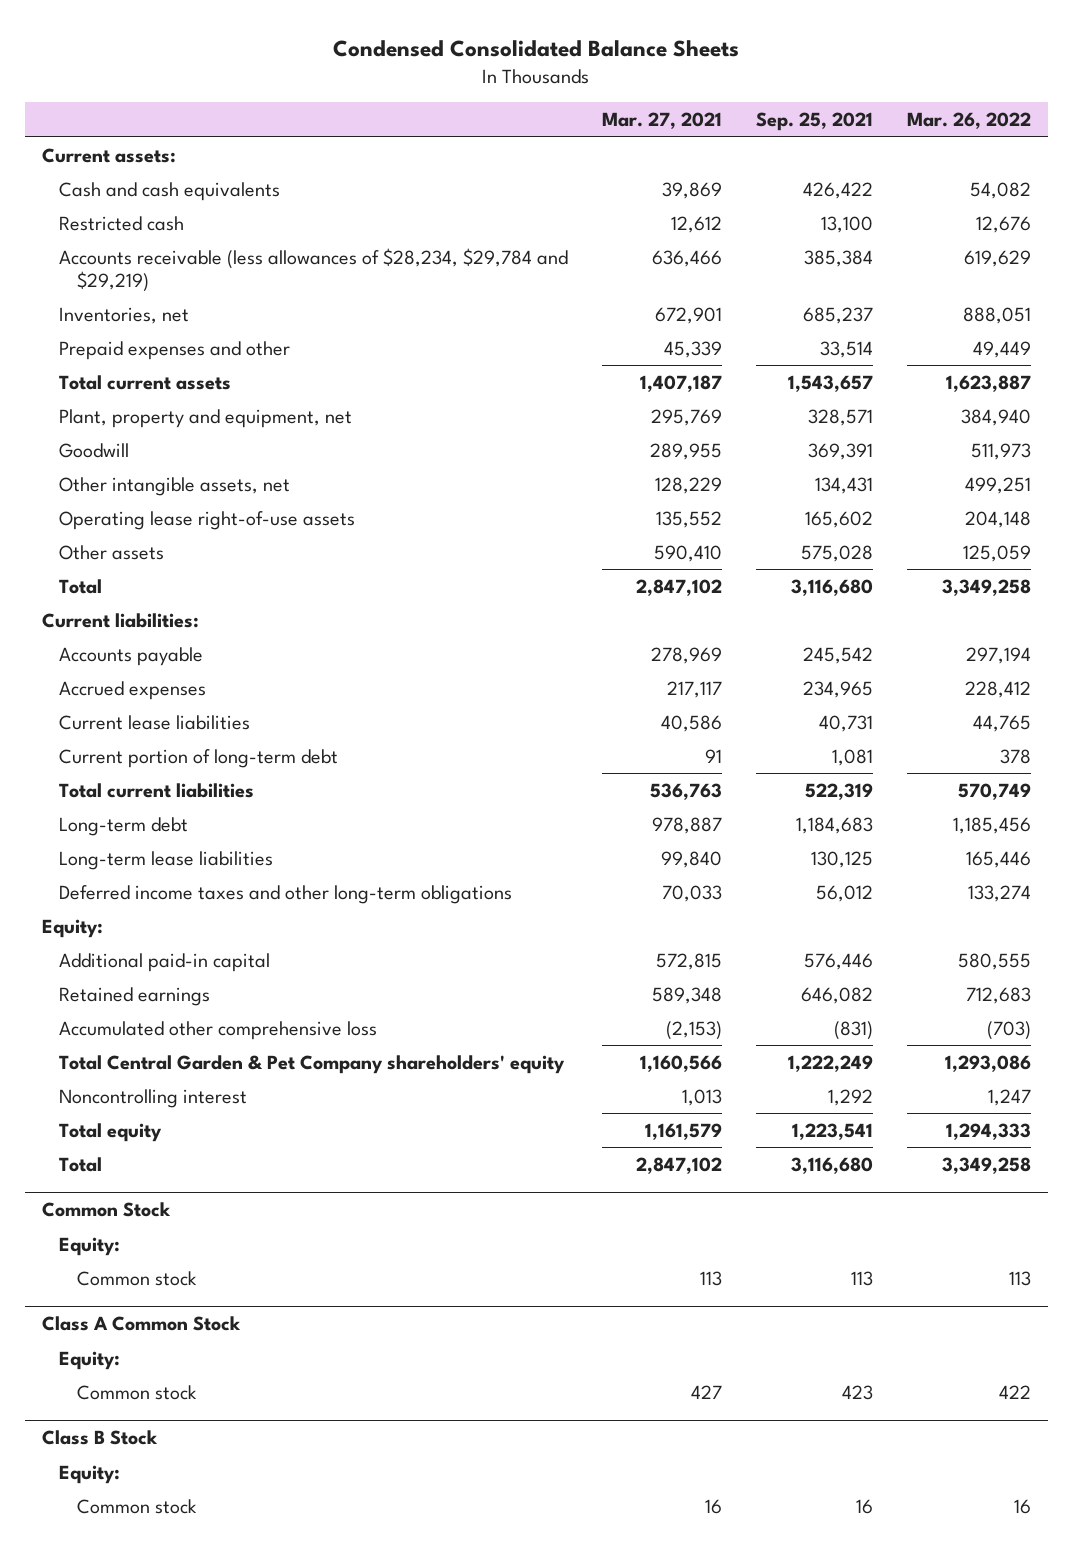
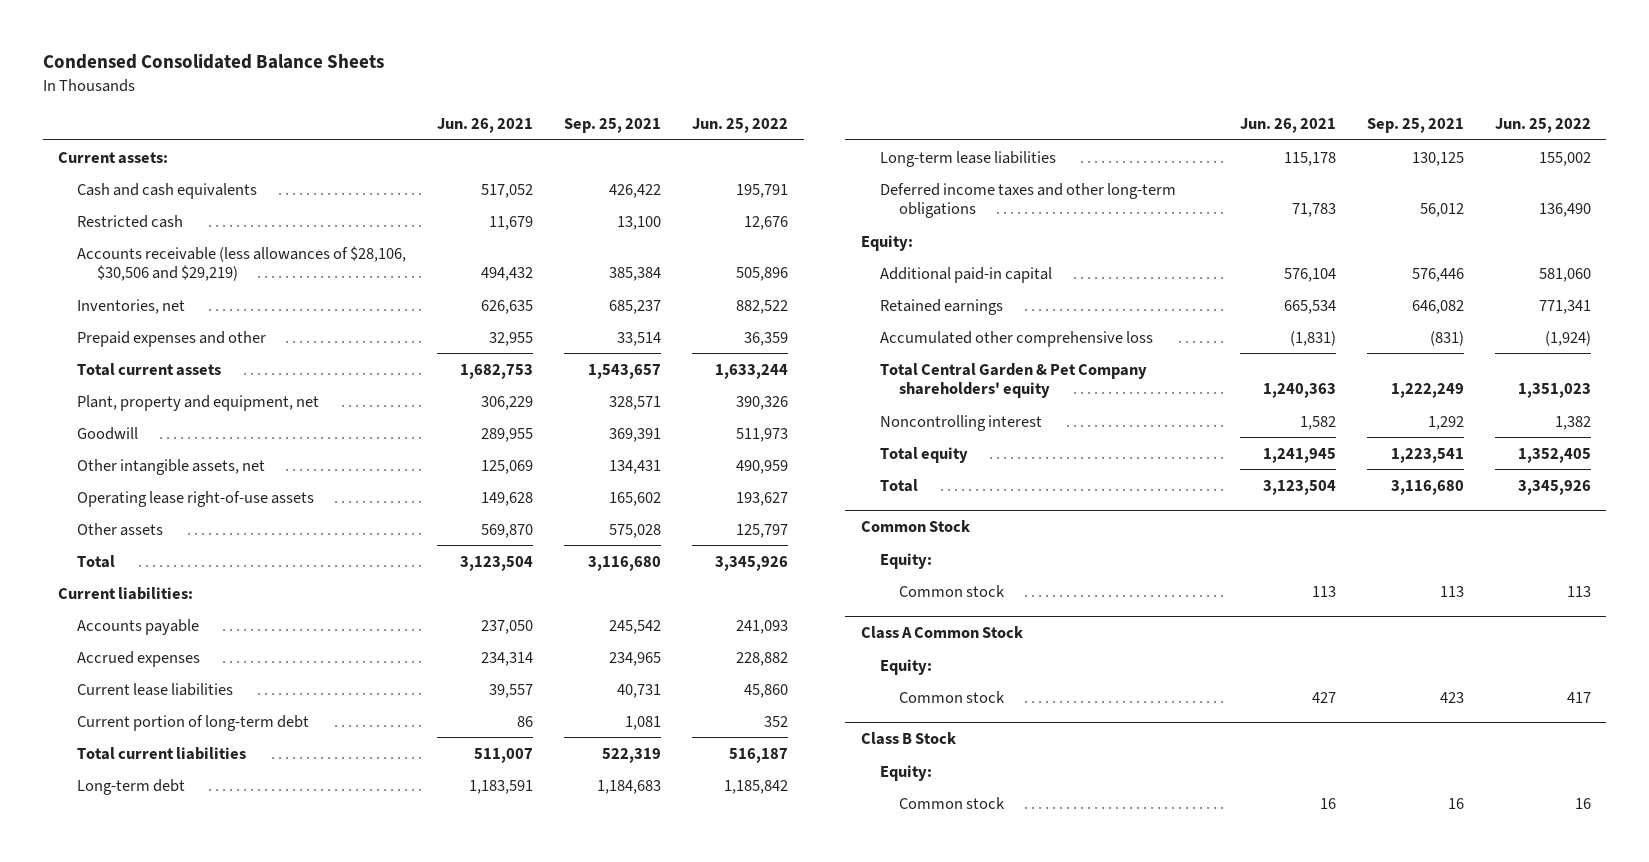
[602,112,723,130] Mar. 27, 2021 -> none
[906,112,1031,130] Mar. 26, 2022 -> none
none -> [437,118,534,134] Jun. 26, 2021
none -> [692,118,789,134] Jun. 25, 2022
[59,247,569,292] Accounts receivable (less allowances of $28,234, $29,784 and $29,219) -> [77,245,407,282] Accounts receivable (less allowances of $28,106, $30,506 and $29,219)

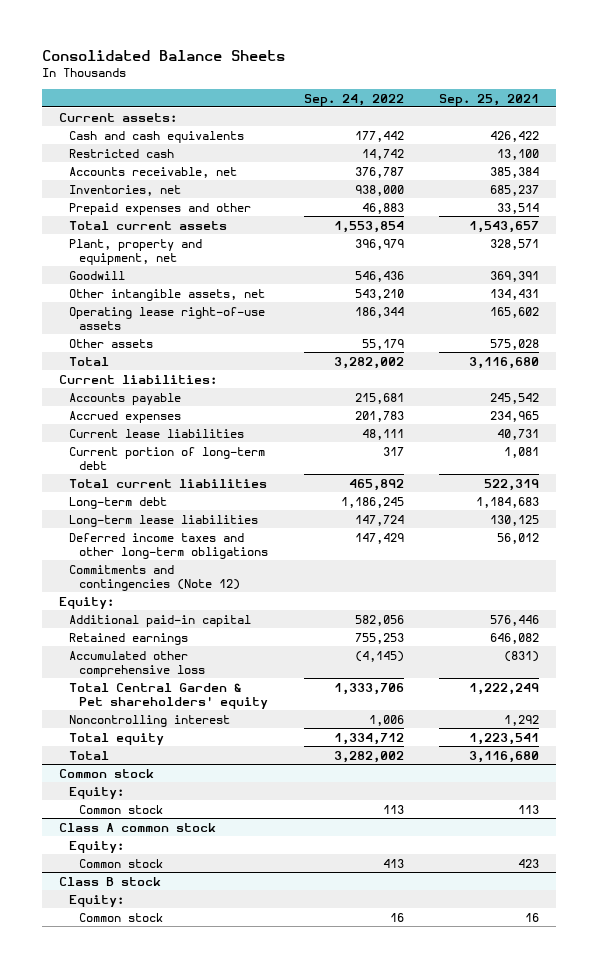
[42,54,384,70] Condensed Consolidated Balance Sheets -> [41,49,285,61] Consolidated Balance Sheets
[437,118,534,134] Jun. 26, 2021 -> none
[692,118,789,134] Jun. 25, 2022 -> none
none -> [303,93,404,106] Sep. 24, 2022
[77,245,407,282] Accounts receivable (less allowances of $28,106, $30,506 and $29,219) -> [69,166,238,178] Accounts receivable, net
none -> [69,564,241,591] Commitments and contingencies (Note 12)
[880,362,1148,399] Total Central Garden & Pet Company shareholders' equity -> [69,682,269,709] Total Central Garden & Pet shareholders' equity
[860,520,970,533] Common Stock -> [59,768,155,778] Common stock
[860,626,1023,640] Class A Common Stock -> [59,822,217,832] Class A common stock
[860,732,956,746] Class B Stock -> [59,876,162,886] Class B stock

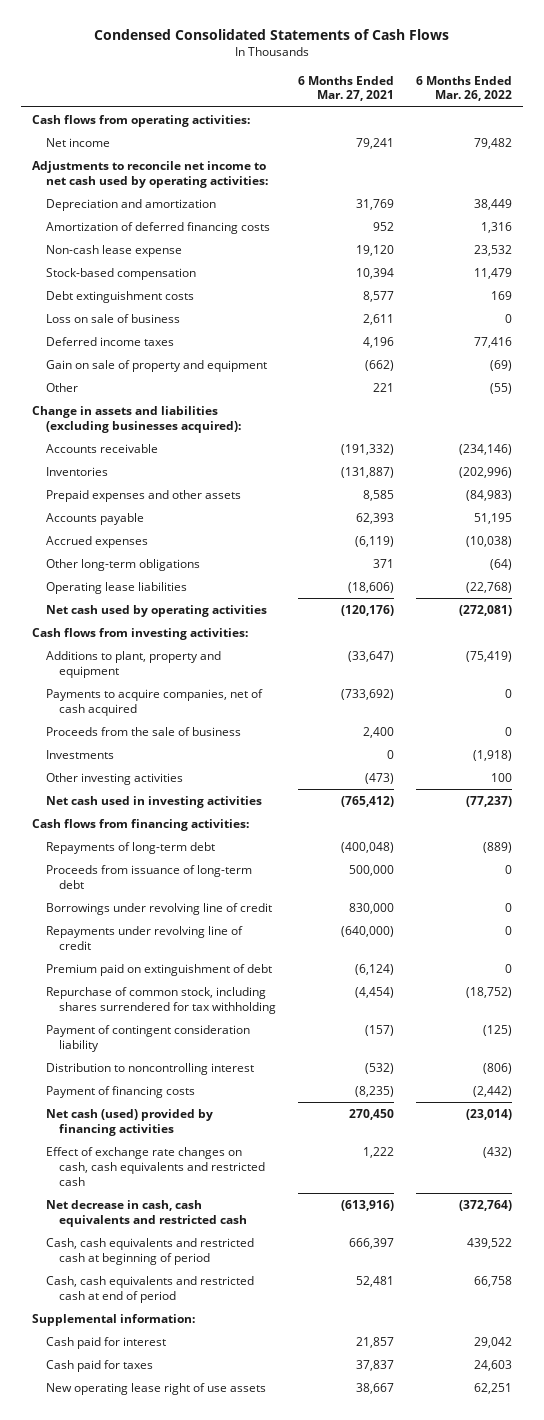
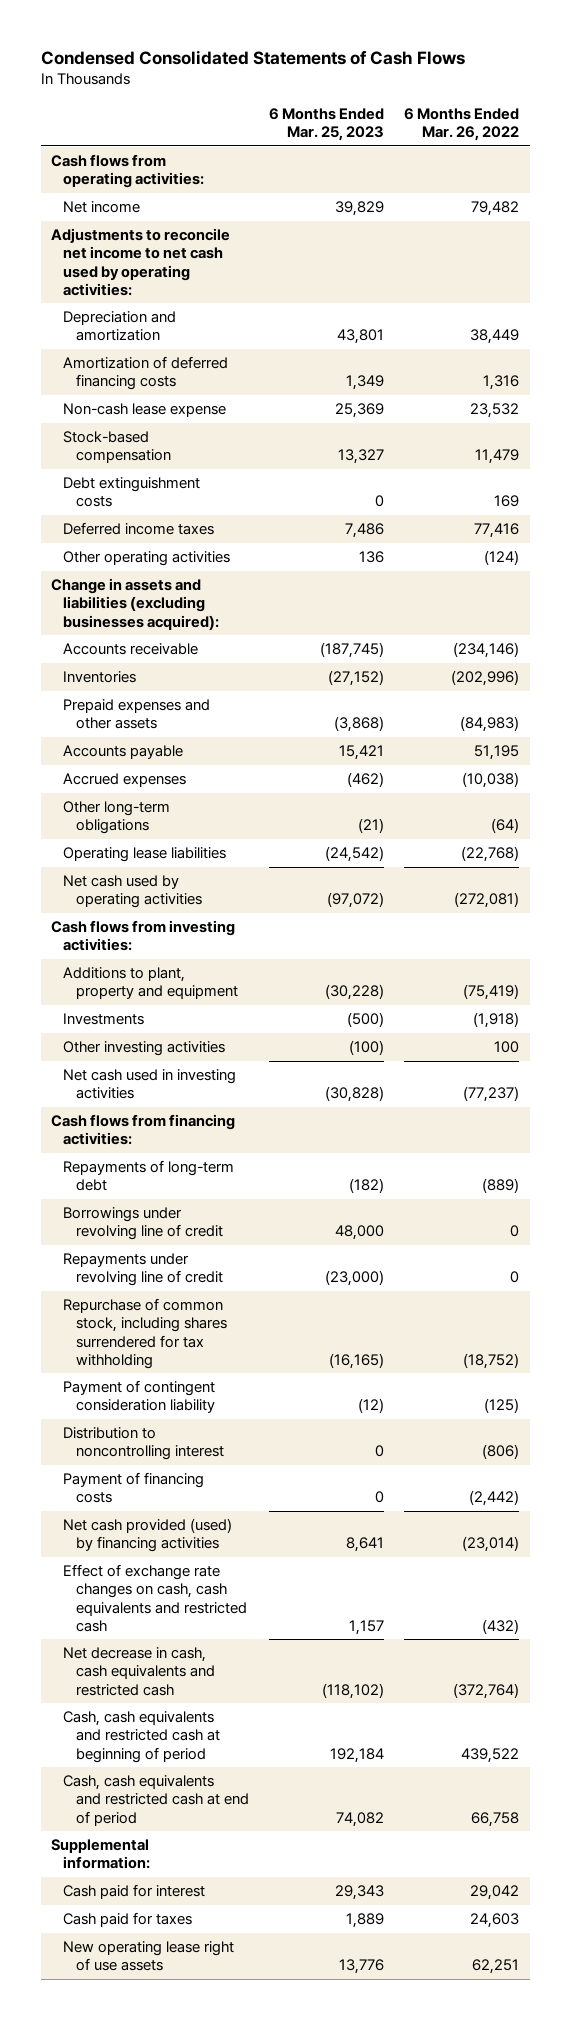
[298,75,395,102] 6 Months Ended Mar. 27, 2021 -> none
none -> [269,107,385,141] 6 Months Ended Mar. 25, 2023
[45,314,180,324] Loss on sale of business -> none
[45,360,267,373] Gain on sale of property and equipment -> none
[45,383,78,393] Other -> [63,551,231,567] Other operating activities
[489,383,512,395] (55) -> [484,550,520,566] (124)
[45,689,263,716] Payments to acquire companies, net of cash acquired -> none
[45,727,241,737] Proceeds from the sale of business -> none
[45,865,252,889] Proceeds from issuance of long-term debt -> none
[45,964,272,977] Premium paid on extinguishment of debt -> none
[45,1109,213,1136] Net cash (used) provided by financing activities -> [63,1518,233,1553] Net cash provided (used) by financing activities

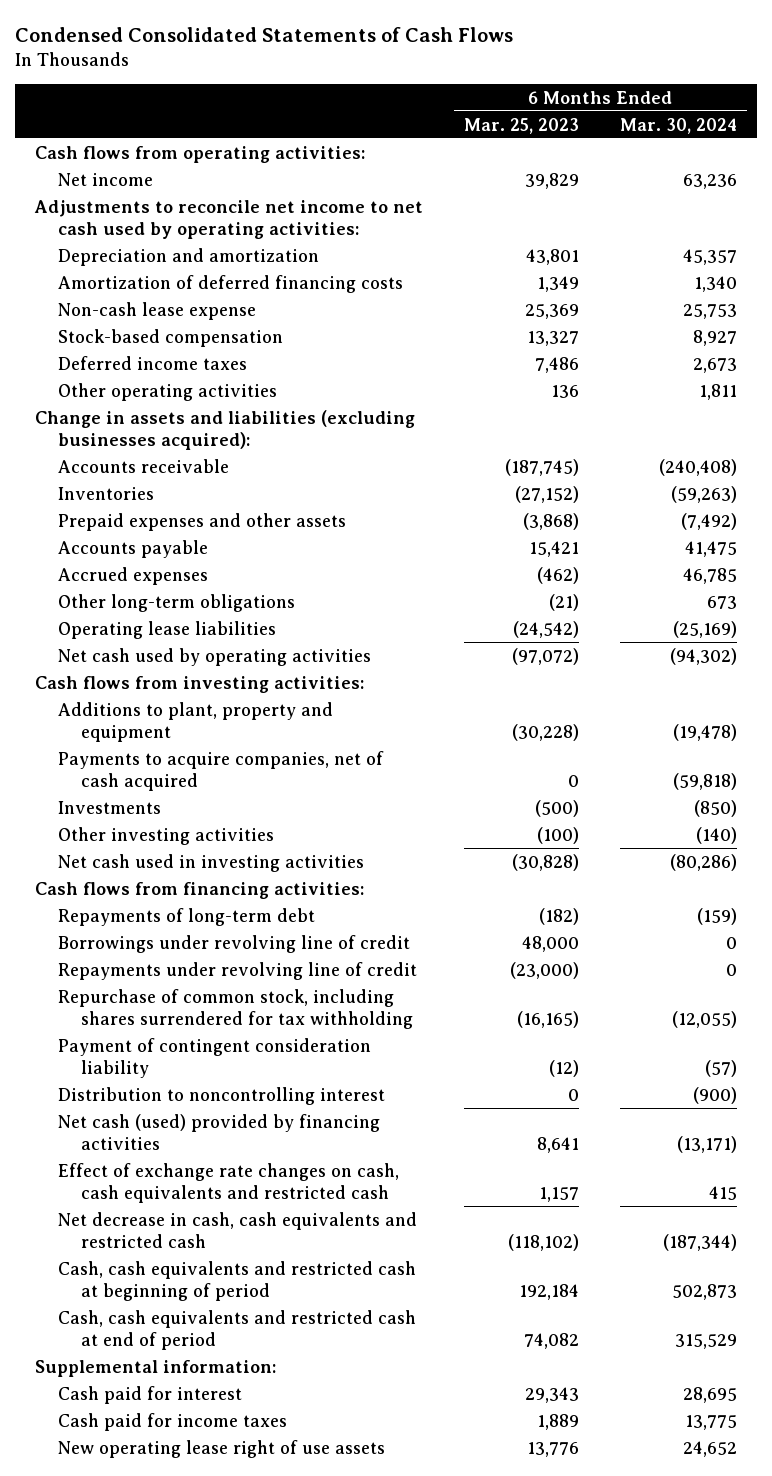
[404,107,520,141] 6 Months Ended Mar. 26, 2022 -> none
none -> [619,117,737,134] Mar. 30, 2024
[63,477,201,508] Debt extinguishment costs -> none
none -> [58,750,385,791] Payments to acquire companies, net of cash acquired
[63,1472,205,1504] Payment of financing costs -> none
[63,1518,233,1553] Net cash provided (used) by financing activities -> [58,1113,381,1150] Net cash (used) provided by financing activities
[63,1912,193,1928] Cash paid for taxes -> [58,1412,288,1431] Cash paid for income taxes

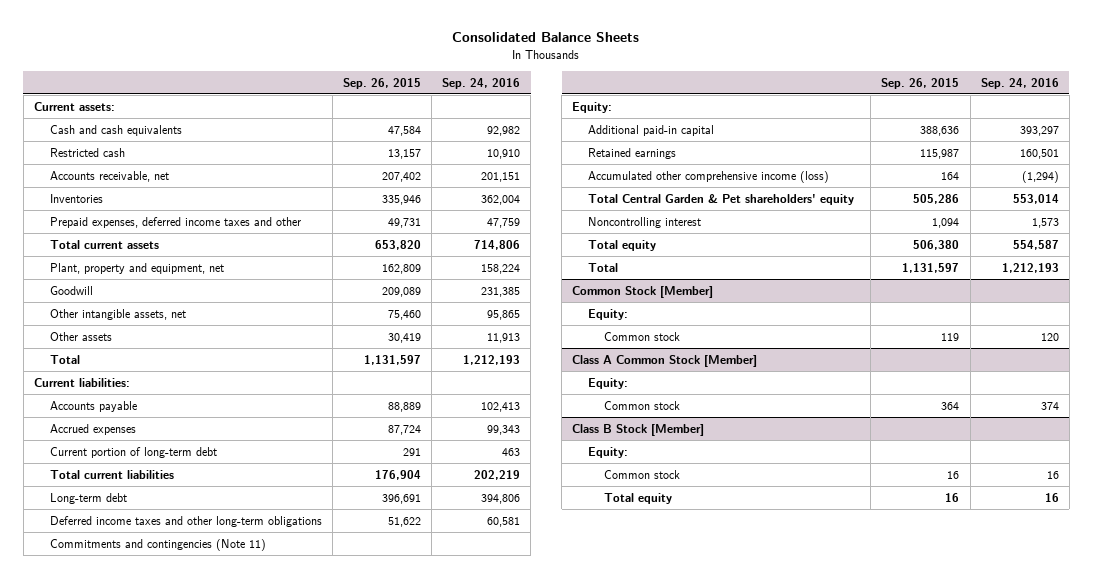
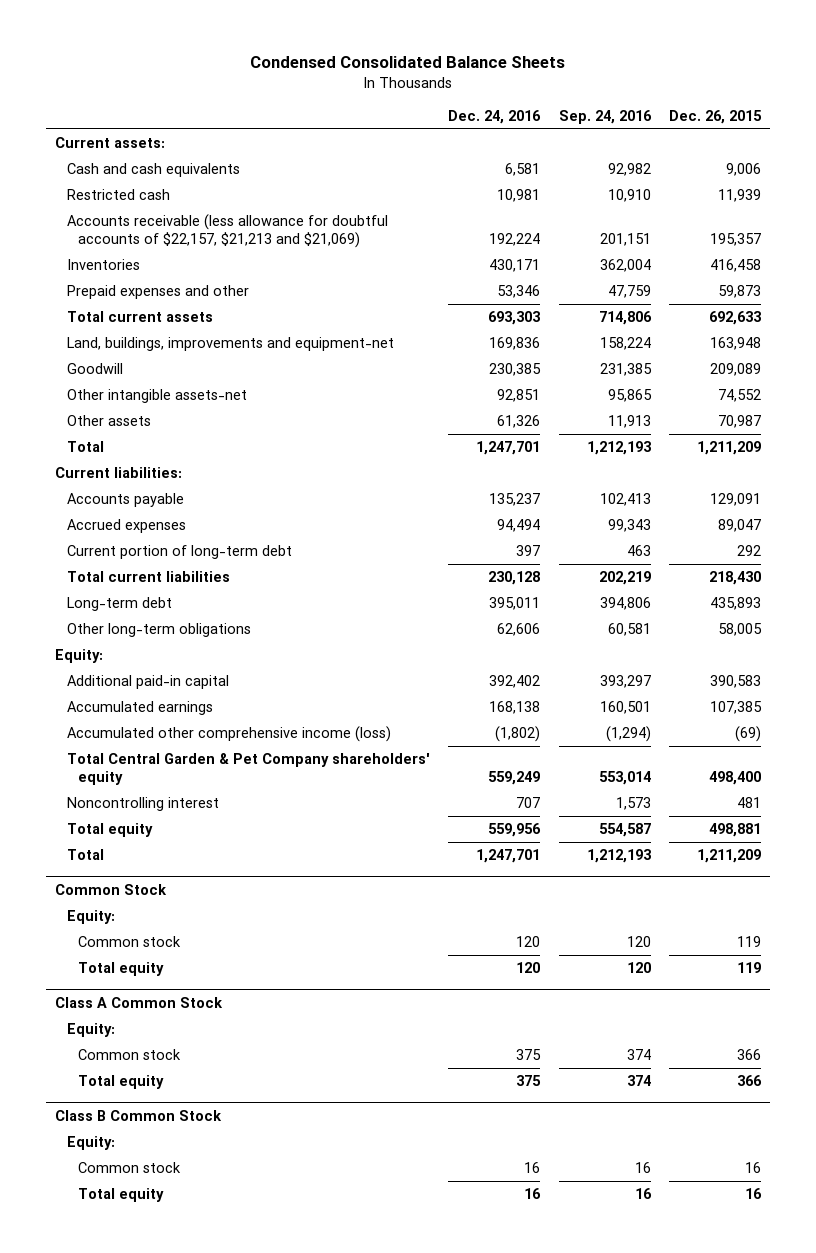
[452,32,640,43] Consolidated Balance Sheets -> [249,56,565,69] Condensed Consolidated Balance Sheets
[343,77,422,89] Sep. 26, 2015 -> none
none -> [448,109,542,124] Dec. 24, 2016
none -> [669,109,763,124] Dec. 26, 2015
[49,170,169,182] Accounts receivable, net -> [66,214,388,249] Accounts receivable (less allowance for doubtful accounts of $22,157, $21,213 and $21,069)
[49,216,301,228] Prepaid expenses, deferred income taxes and other -> [66,285,249,300] Prepaid expenses and other
[49,262,224,274] Plant, property and equipment, net -> [66,337,394,352] Land, buildings, improvements and equipment-net
[49,308,186,320] Other intangible assets, net -> [66,389,247,404] Other intangible assets-net
[49,538,266,551] Commitments and contingencies (Note 11) -> none
[49,515,322,527] Deferred income taxes and other long-term obligations -> [66,623,251,638] Other long-term obligations
[588,147,677,159] Retained earnings -> [66,701,213,716] Accumulated earnings
[588,193,855,205] Total Central Garden & Pet shareholders' equity -> [66,753,430,786] Total Central Garden & Pet Company shareholders' equity
[572,285,714,298] Common Stock [Member] -> [54,884,167,896] Common Stock
none -> [78,962,165,977] Total equity
[572,354,758,367] Class A Common Stock [Member] -> [54,997,223,1009] Class A Common Stock
none -> [78,1075,165,1090] Total equity
[572,423,705,436] Class B Stock [Member] -> [54,1110,222,1122] Class B Common Stock

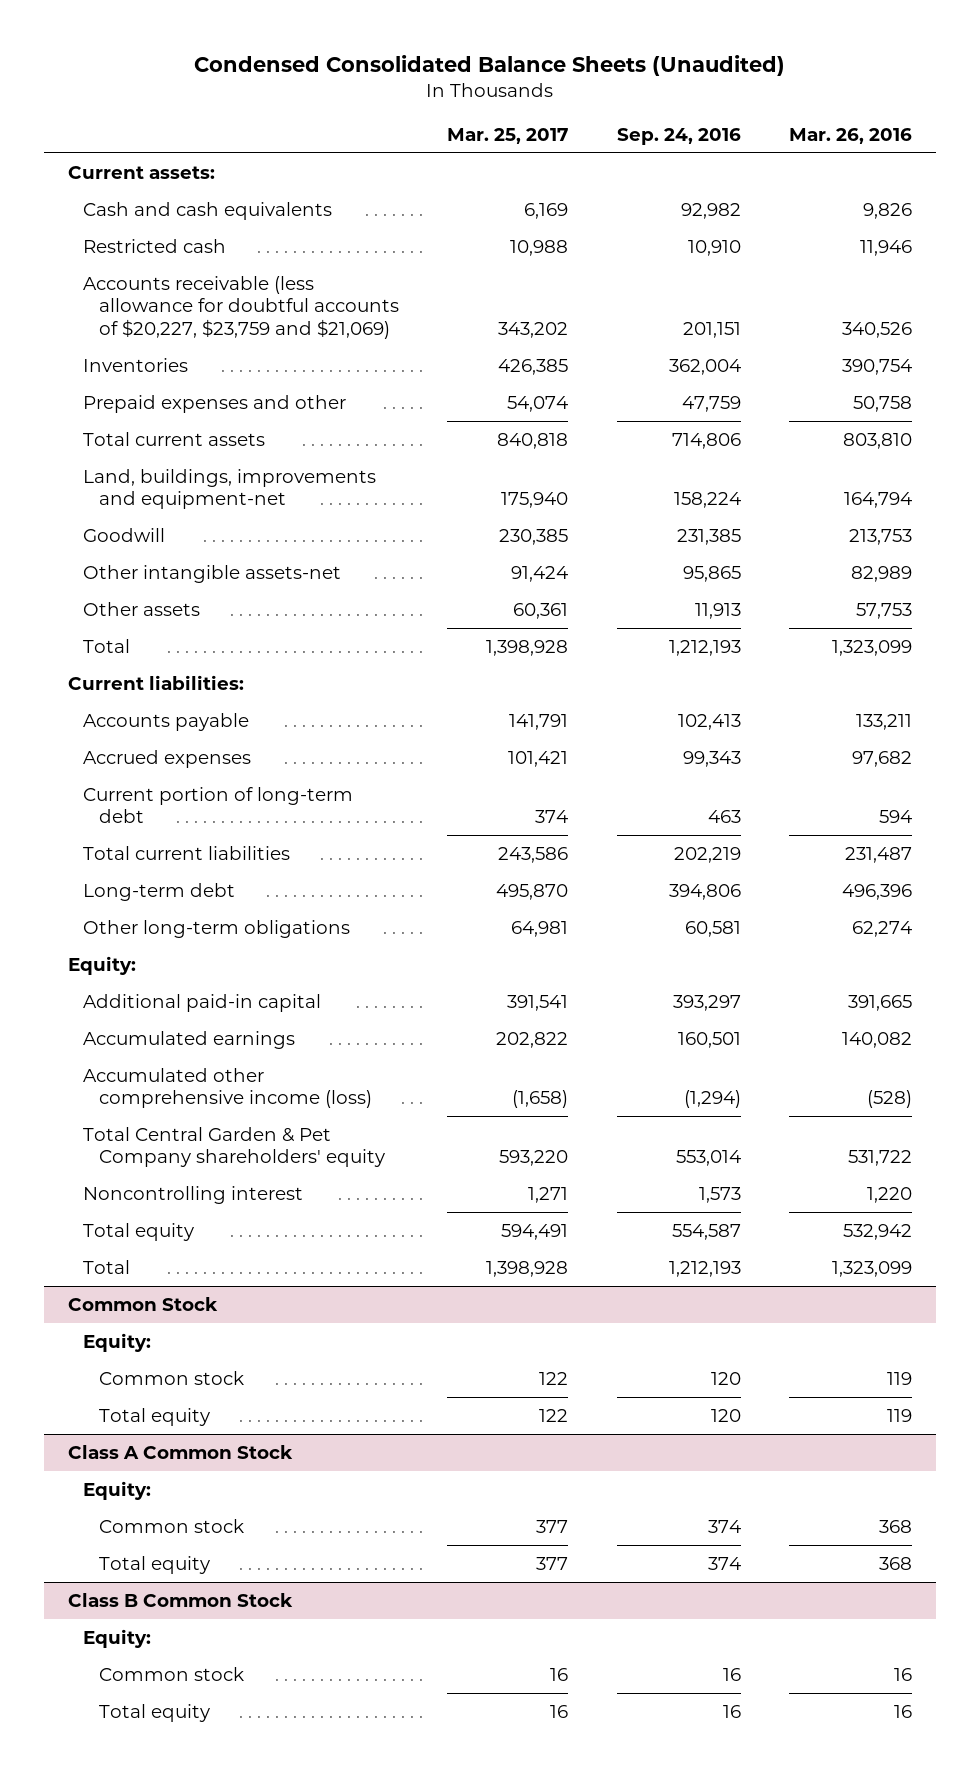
[249,56,565,69] Condensed Consolidated Balance Sheets -> [193,55,785,77] Condensed Consolidated Balance Sheets (Unaudited)
[448,109,542,124] Dec. 24, 2016 -> none
[669,109,763,124] Dec. 26, 2015 -> none
none -> [447,127,569,144] Mar. 25, 2017
none -> [789,127,913,144] Mar. 26, 2016
[66,214,388,249] Accounts receivable (less allowance for doubtful accounts of $22,157, $21,213 and $21,069) -> [83,275,400,339] Accounts receivable (less allowance for doubtful accounts of $20,227, $23,759 and $21,069)

